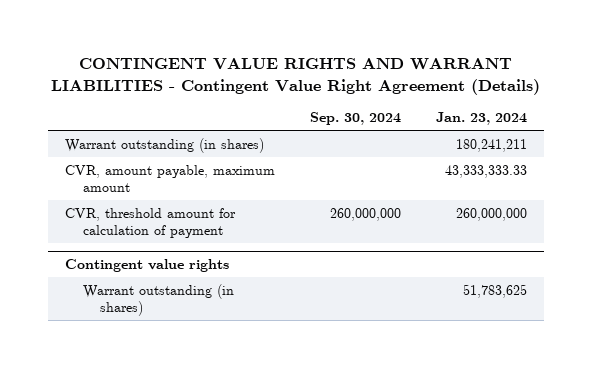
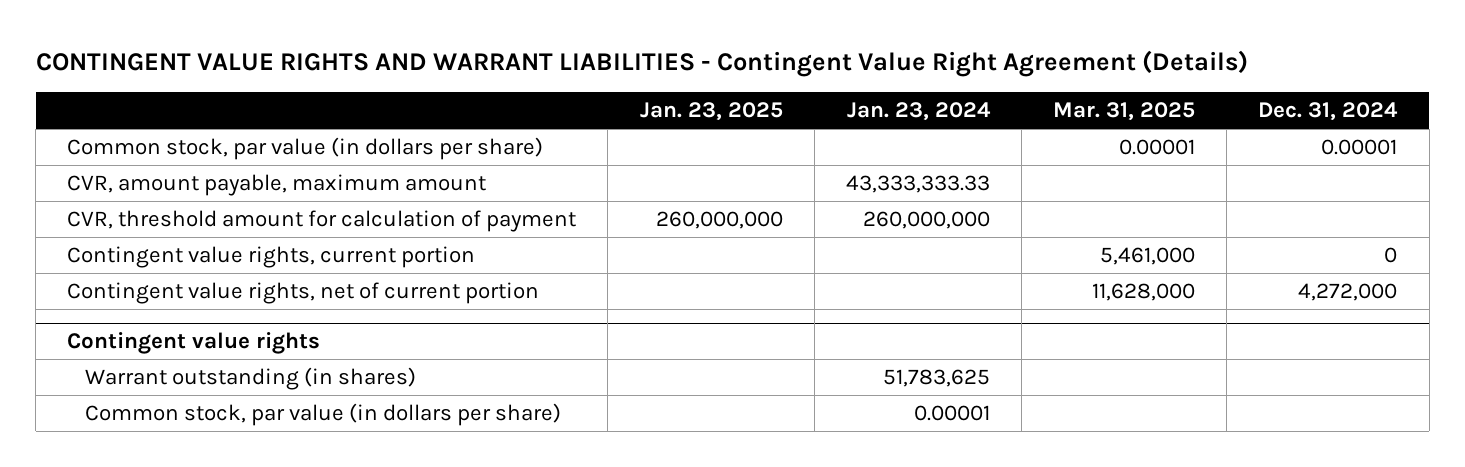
[309,112,401,126] Sep. 30, 2024 -> none
none -> [639,102,783,122] Jan. 23, 2025
none -> [1053,102,1196,122] Mar. 31, 2025
none -> [1258,102,1399,122] Dec. 31, 2024
[65,137,265,153] Warrant outstanding (in shares) -> none
none -> [67,136,544,160] Common stock, par value (in dollars per share)
none -> [67,245,476,268] Contingent value rights, current portion
none -> [67,281,540,304] Contingent value rights, net of current portion
none -> [84,402,561,426] Common stock, par value (in dollars per share)

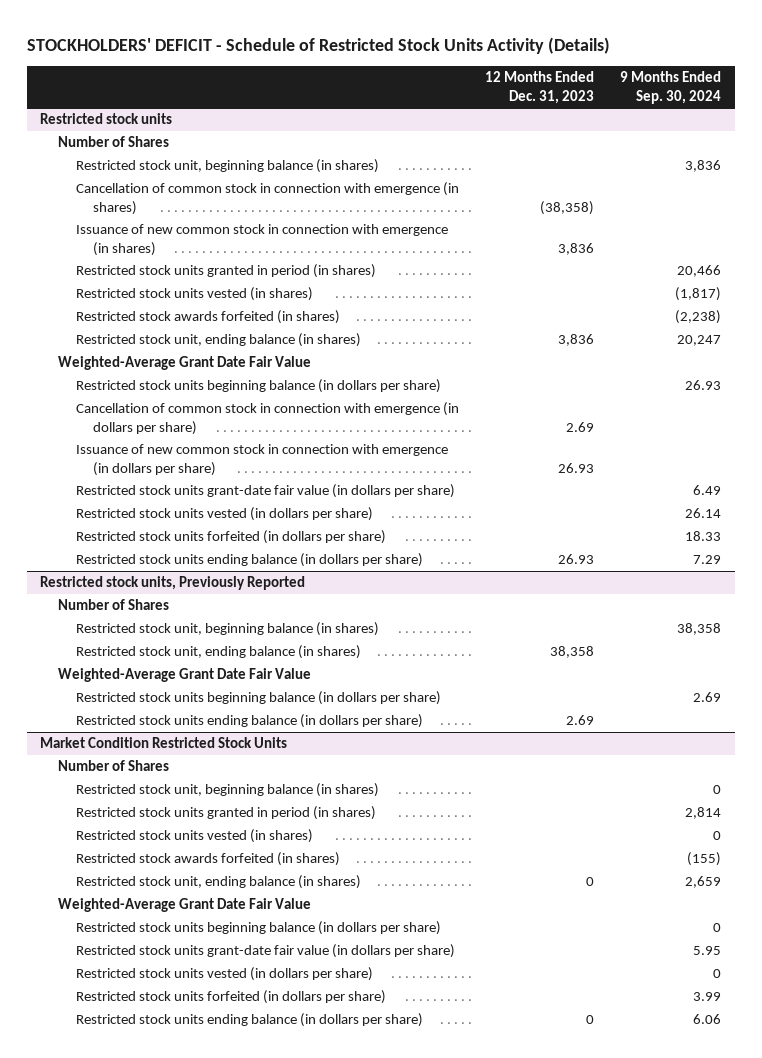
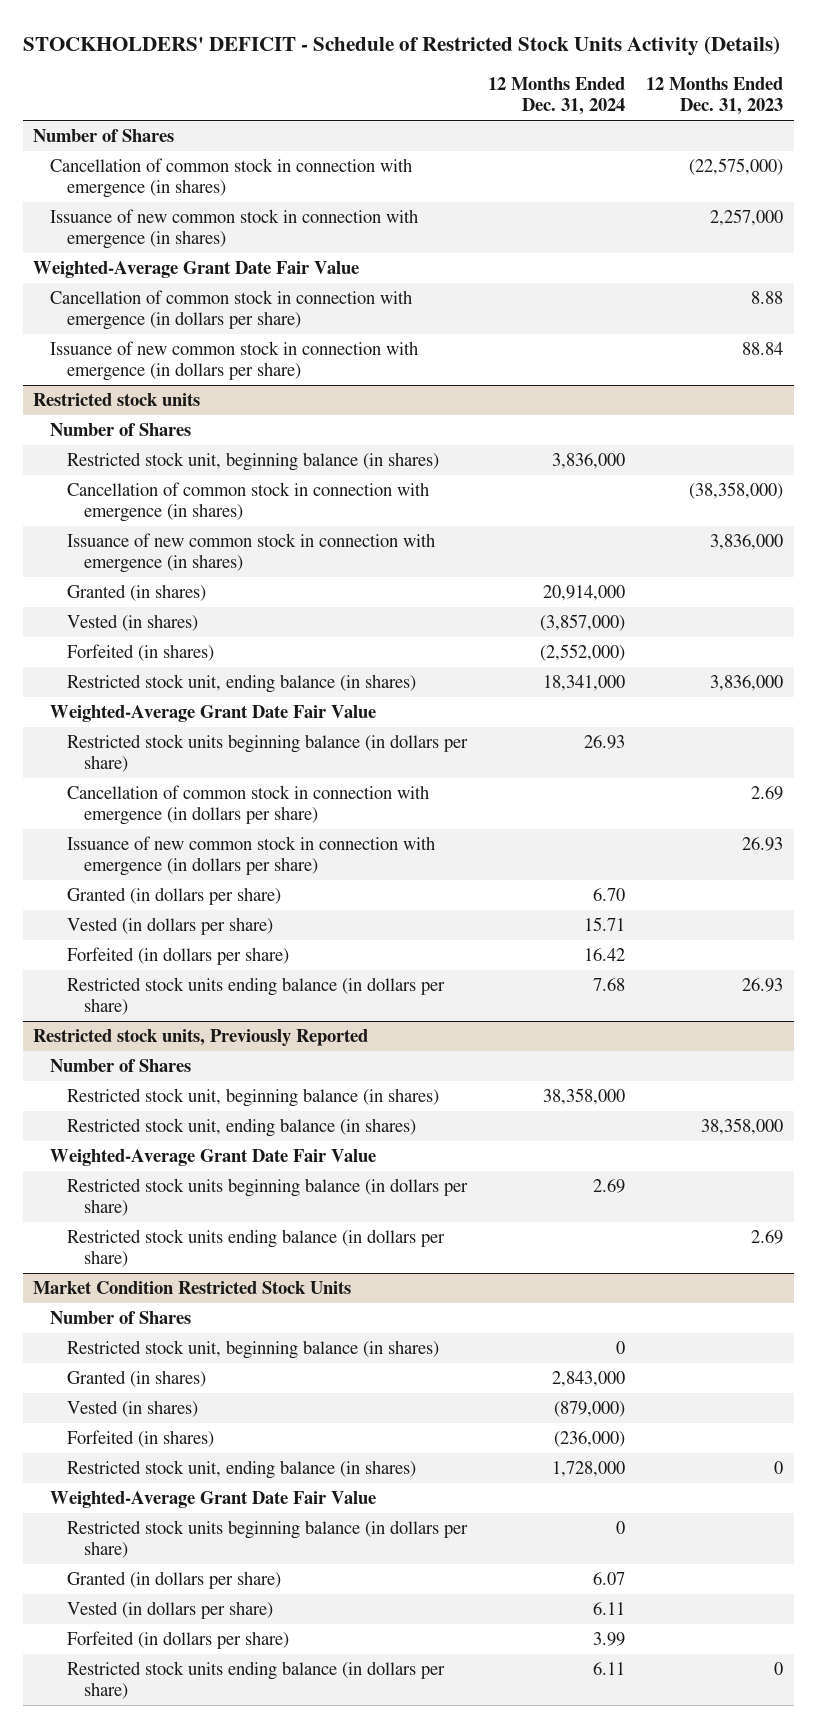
[620,71,722,104] 9 Months Ended Sep. 30, 2024 -> none
none -> [488,77,626,116] 12 Months Ended Dec. 31, 2024
none -> [33,128,175,142] Number of Shares
none -> [50,157,413,199] Cancellation of common stock in connection with emergence (in shares)
none -> [50,208,419,250] Issuance of new common stock in connection with emergence (in shares)
none -> [33,260,360,278] Weighted-Average Grant Date Fair Value
none -> [50,289,413,331] Cancellation of common stock in connection with emergence (in dollars per share)
none -> [50,340,419,382] Issuance of new common stock in connection with emergence (in dollars per share)
[539,200,594,215] (38,358) -> [689,481,784,499] (38,358,000)
[557,242,594,255] 3,836 -> [710,533,784,550] 3,836,000
[75,264,376,279] Restricted stock units granted in period (in shares) -> [67,583,207,601] Granted (in shares)
[75,287,313,302] Restricted stock units vested (in shares) -> [67,613,199,631] Vested (in shares)
[75,310,340,325] Restricted stock awards forfeited (in shares) -> [67,643,215,661] Forfeited (in shares)
[557,334,594,347] 3,836 -> [710,674,784,691] 3,836,000
[75,484,455,499] Restricted stock units grant-date fair value (in dollars per share) -> [67,886,282,905] Granted (in dollars per share)
[75,507,373,522] Restricted stock units vested (in dollars per share) -> [67,916,274,935] Vested (in dollars per share)
[75,530,386,545] Restricted stock units forfeited (in dollars per share) -> [67,946,290,965] Forfeited (in dollars per share)
[549,646,594,659] 38,358 -> [701,1117,784,1135] 38,358,000
[75,806,376,821] Restricted stock units granted in period (in shares) -> [67,1369,207,1387] Granted (in shares)
[75,829,313,844] Restricted stock units vested (in shares) -> [67,1399,199,1417] Vested (in shares)
[75,852,340,867] Restricted stock awards forfeited (in shares) -> [67,1429,215,1447] Forfeited (in shares)
[75,944,455,959] Restricted stock units grant-date fair value (in dollars per share) -> [67,1570,282,1589] Granted (in dollars per share)
[75,967,373,982] Restricted stock units vested (in dollars per share) -> [67,1600,274,1619] Vested (in dollars per share)
[75,990,386,1005] Restricted stock units forfeited (in dollars per share) -> [67,1630,290,1649] Forfeited (in dollars per share)

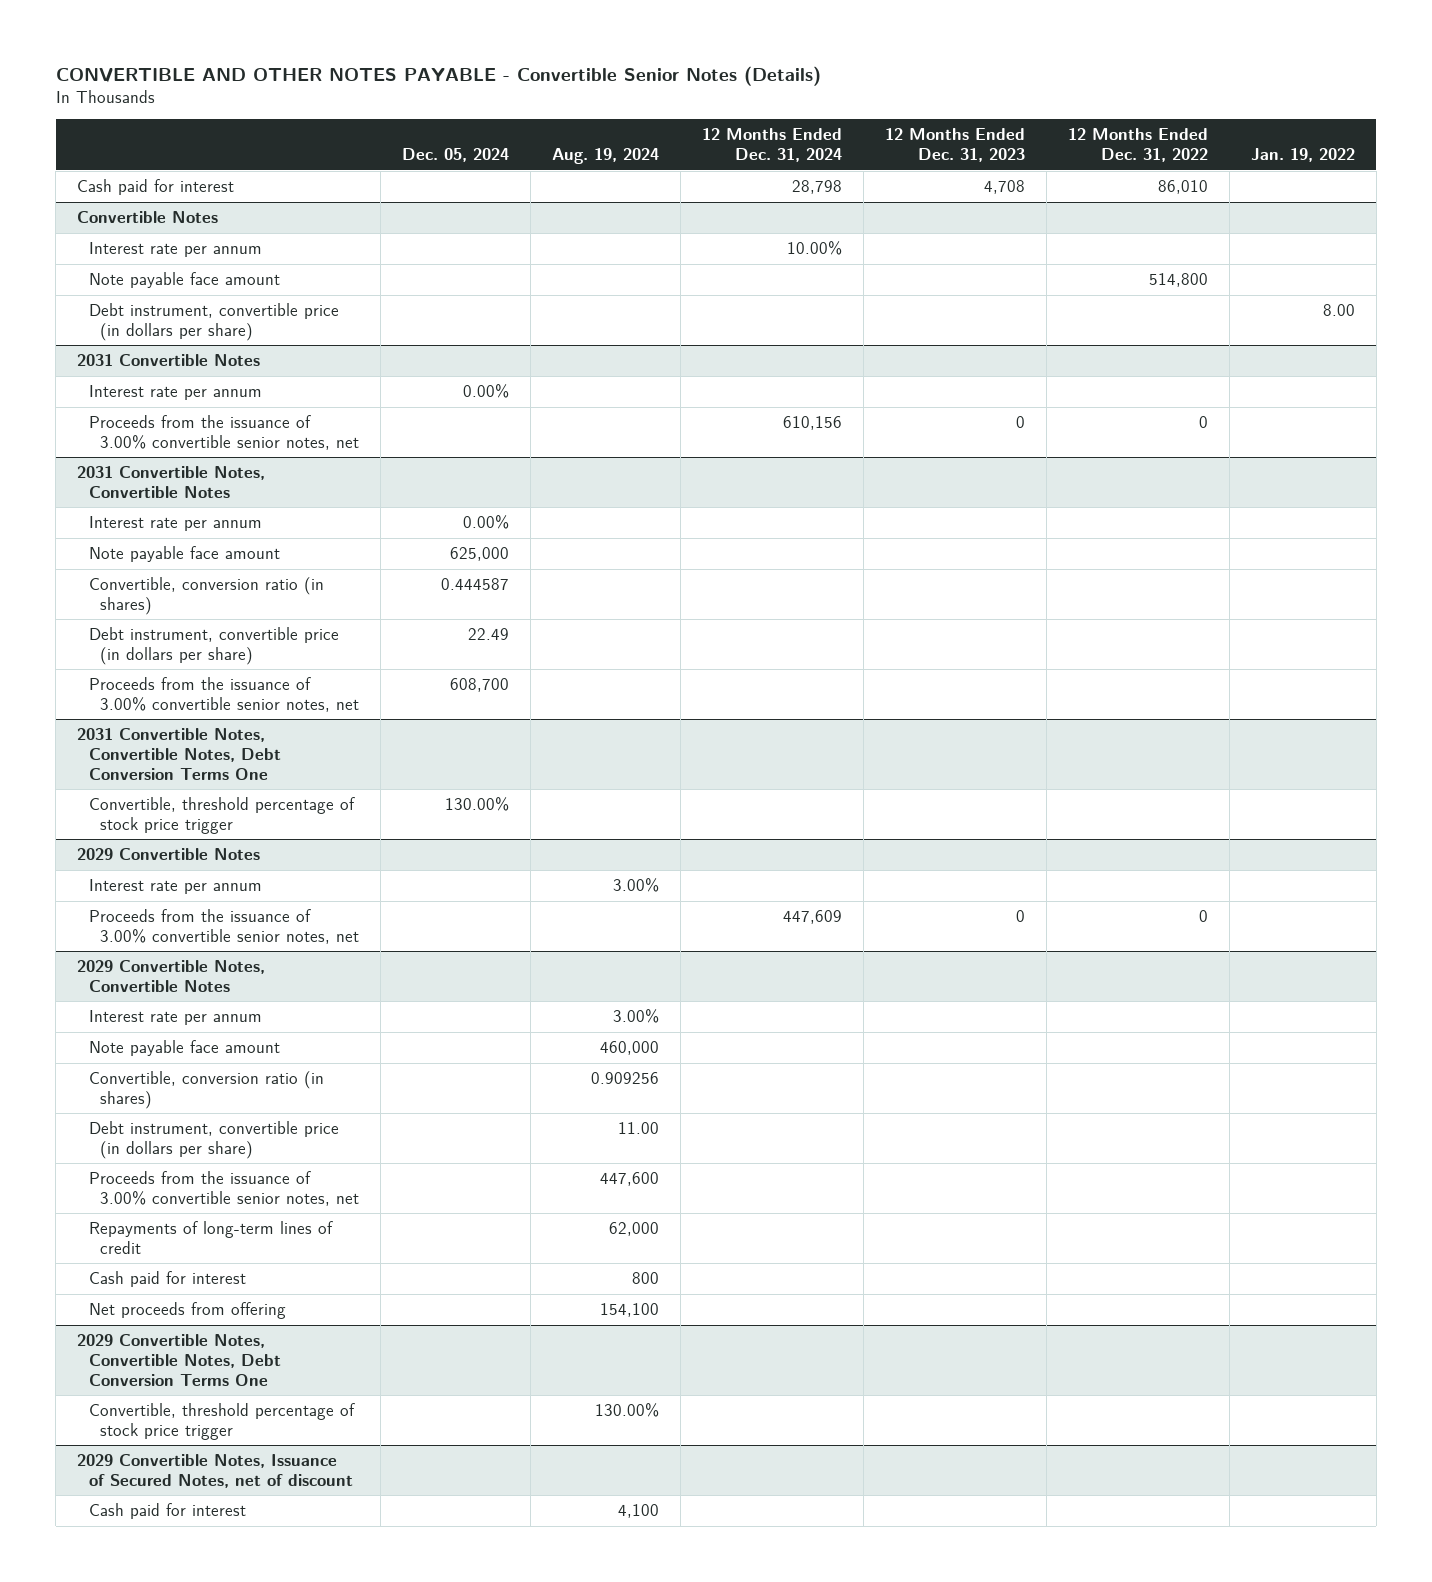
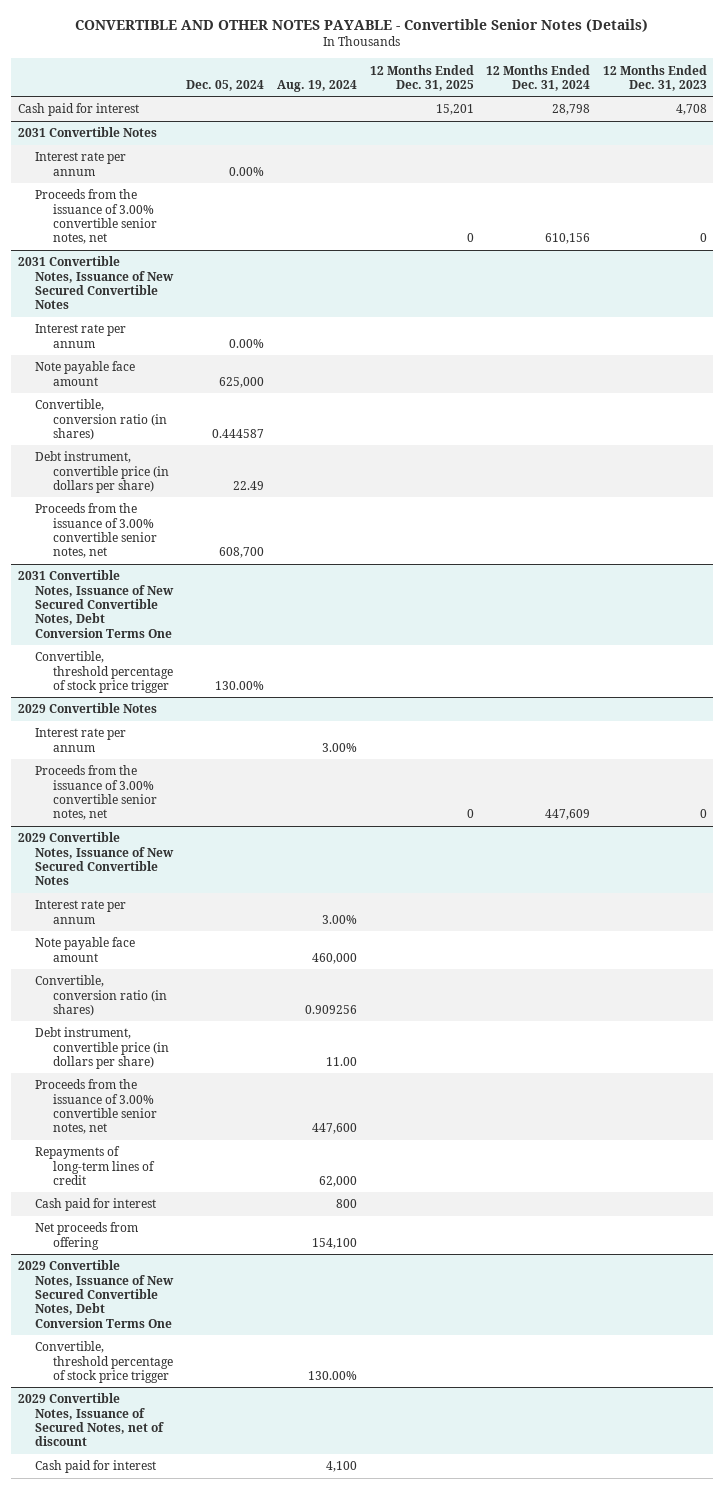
[1067,128,1208,162] 12 Months Ended Dec. 31, 2022 -> none
[1250,147,1355,162] Jan. 19, 2022 -> none
none -> [369,64,474,91] 12 Months Ended Dec. 31, 2025
[77,211,219,224] Convertible Notes -> none
[88,242,262,258] Interest rate per annum -> none
[88,272,280,289] Note payable face amount -> none
[88,303,339,341] Debt instrument, convertible price (in dollars per share) -> none
[77,466,266,498] 2031 Convertible Notes, Convertible Notes -> [17,256,175,310] 2031 Convertible Notes, Issuance of New Secured Convertible Notes
[77,728,281,780] 2031 Convertible Notes, Convertible Notes, Debt Conversion Terms One -> [17,570,175,638] 2031 Convertible Notes, Issuance of New Secured Convertible Notes, Debt Conversion Terms One
[77,960,266,992] 2029 Convertible Notes, Convertible Notes -> [17,832,175,886] 2029 Convertible Notes, Issuance of New Secured Convertible Notes
[77,1334,281,1386] 2029 Convertible Notes, Convertible Notes, Debt Conversion Terms One -> [17,1260,175,1328] 2029 Convertible Notes, Issuance of New Secured Convertible Notes, Debt Conversion Terms One

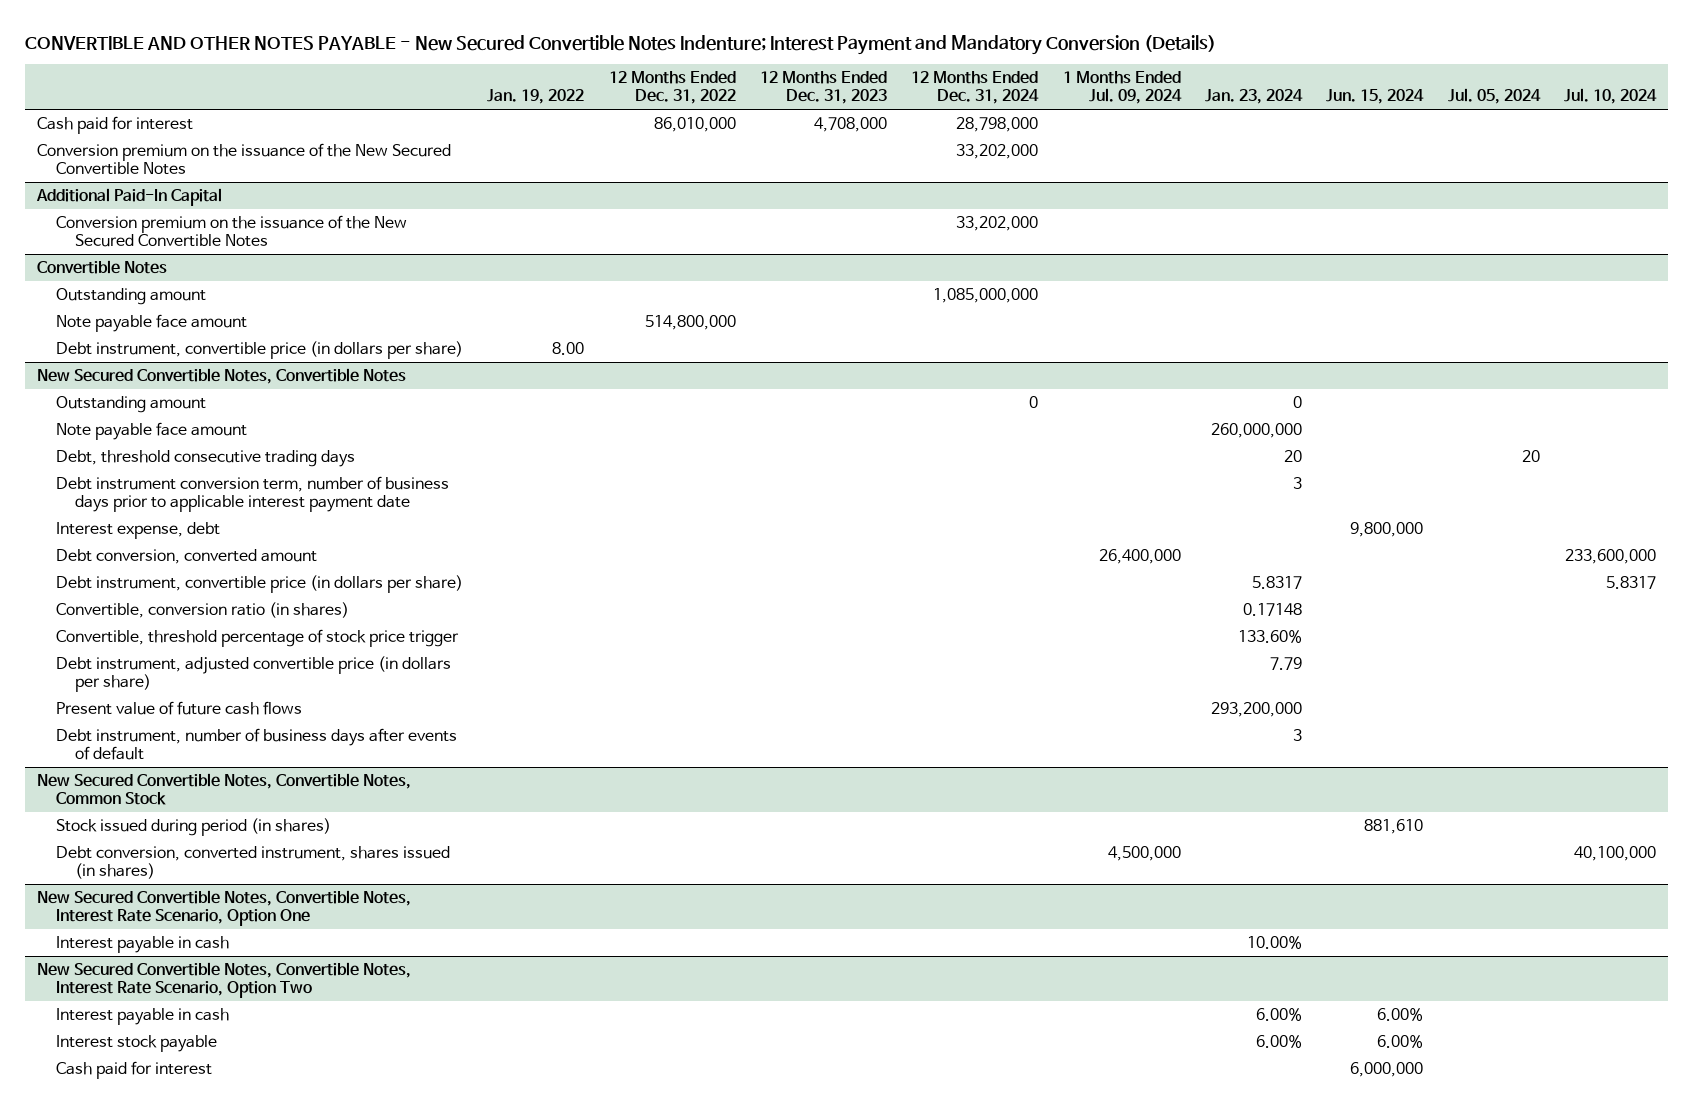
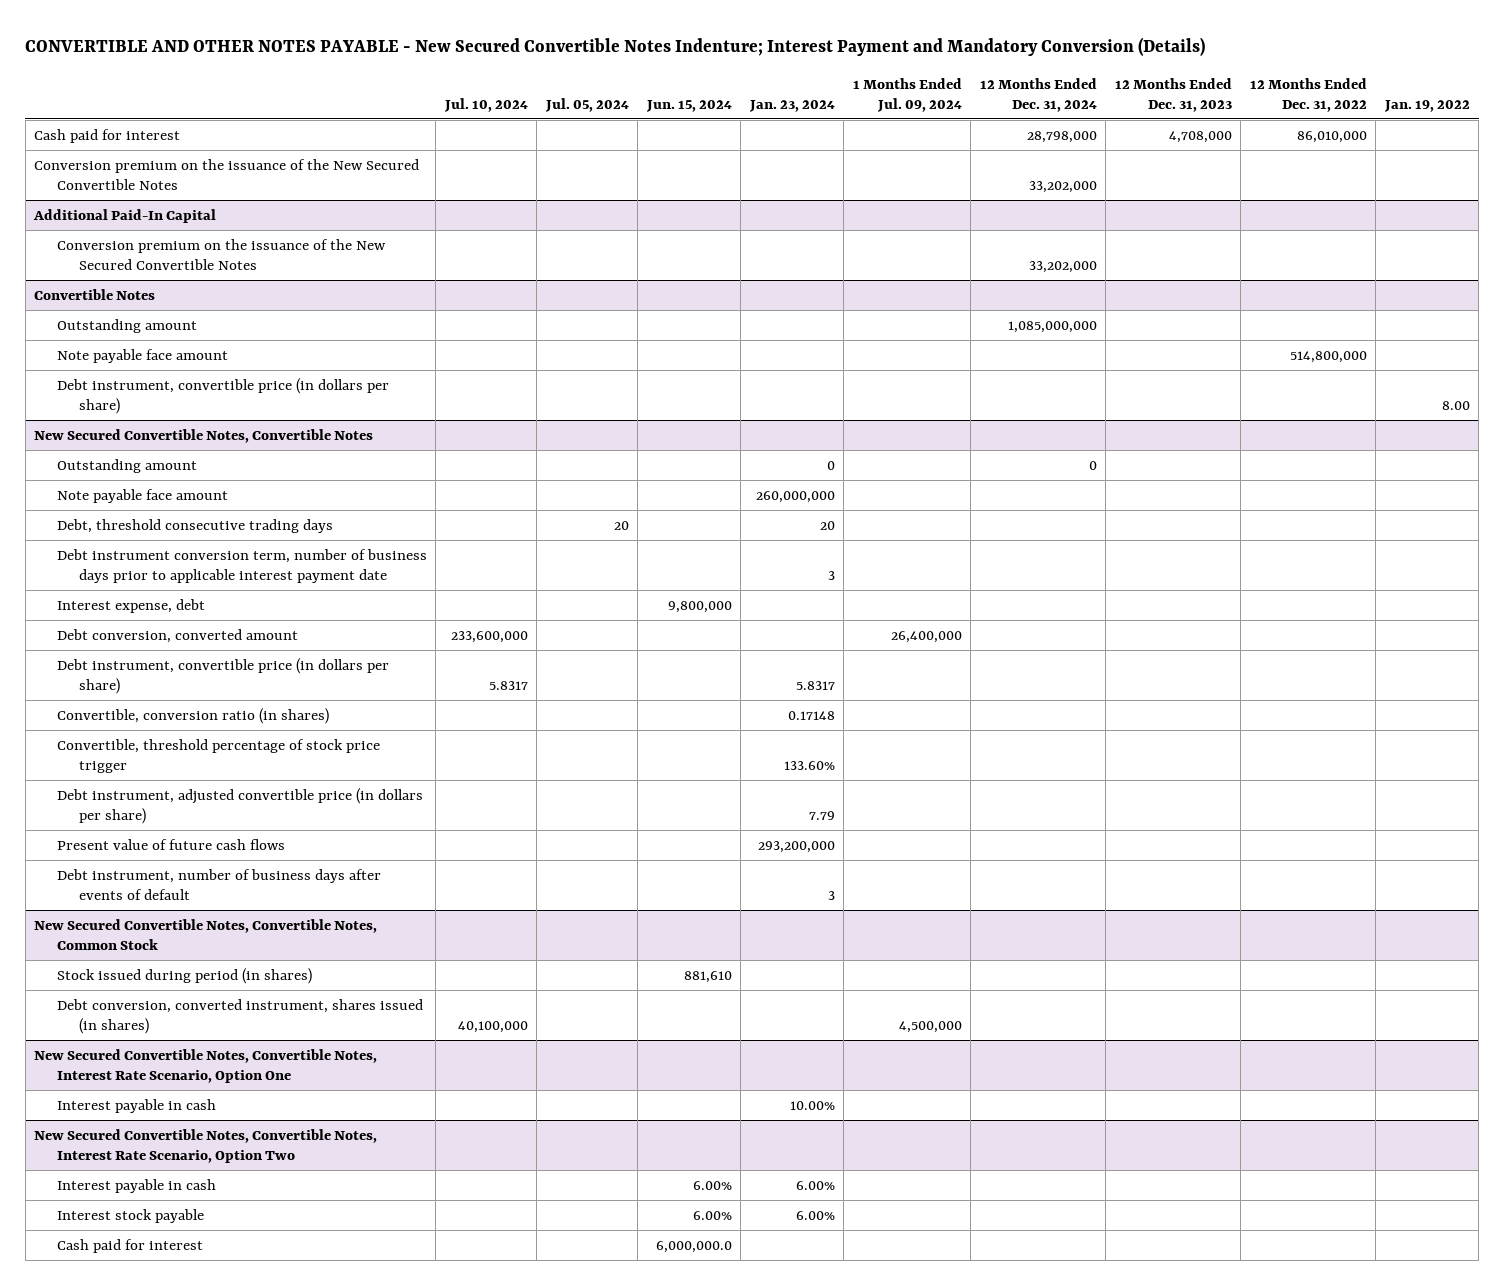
[1350,1061,1424,1077] 6,000,000 -> [655,1240,732,1253] 6,000,000.0

